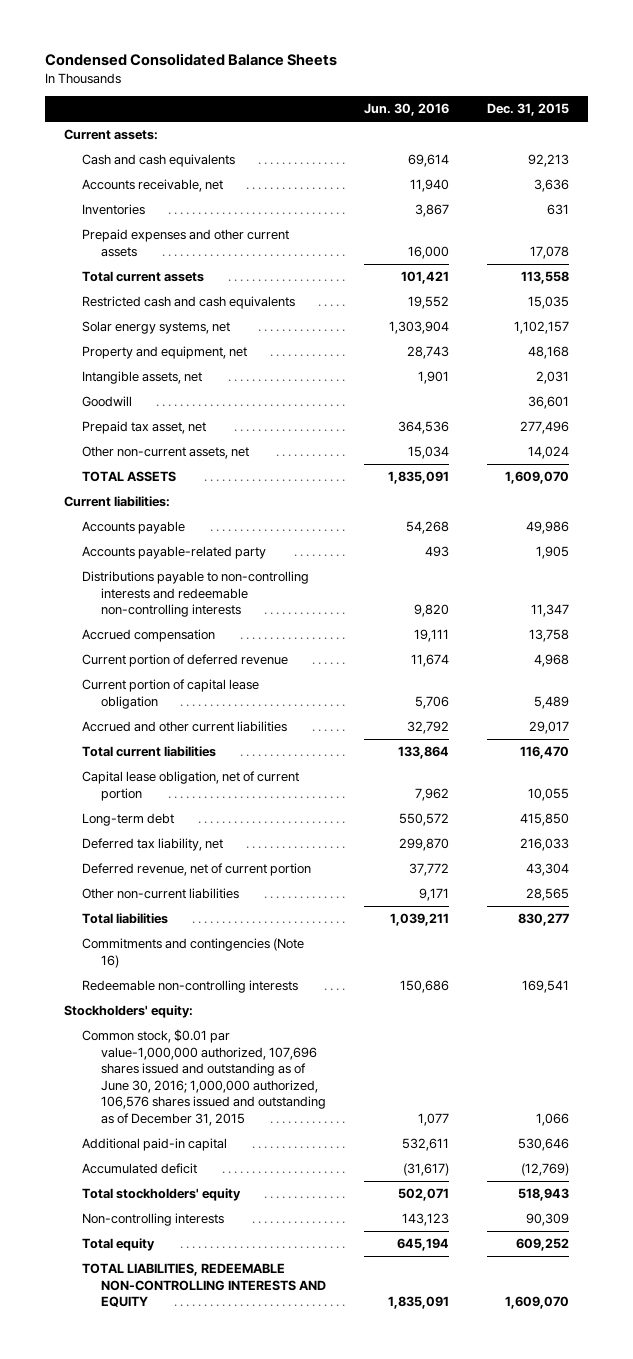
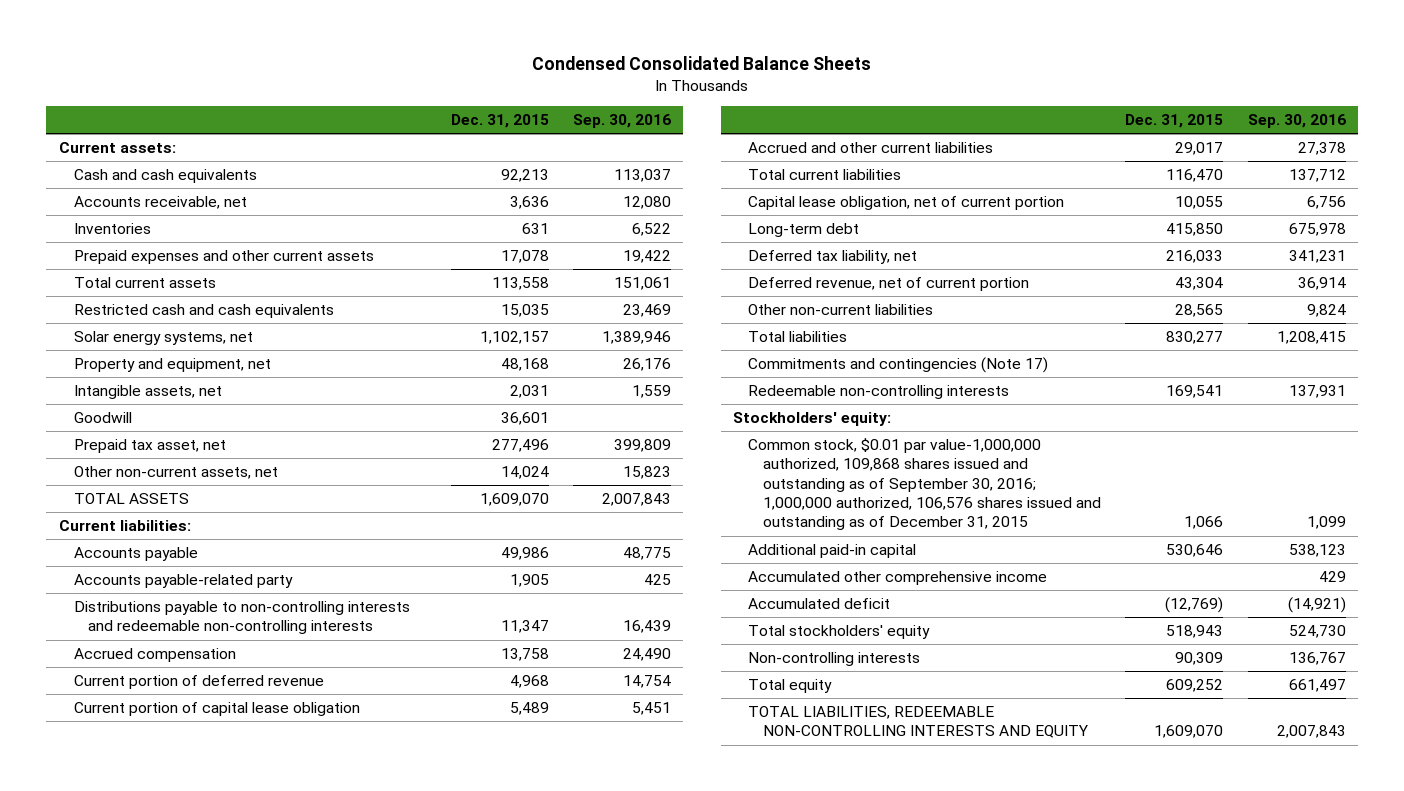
[364,103,450,117] Jun. 30, 2016 -> none
none -> [572,114,671,129] Sep. 30, 2016
[82,938,305,968] Commitments and contingencies (Note 16) -> [748,357,1049,374] Commitments and contingencies (Note 17)
[82,1029,327,1126] Common stock, $0.01 par value-1,000,000 authorized, 107,696 shares issued and outstanding as of June 30, 2016; 1,000,000 authorized, 106,576 shares issued and outstanding as of December 31, 2015 -> [748,438,1102,531] Common stock, $0.01 par value-1,000,000 authorized, 109,868 shares issued and outstanding as of September 30, 2016; 1,000,000 authorized, 106,576 shares issued and outstanding as of December 31, 2015
none -> [748,571,1048,586] Accumulated other comprehensive income

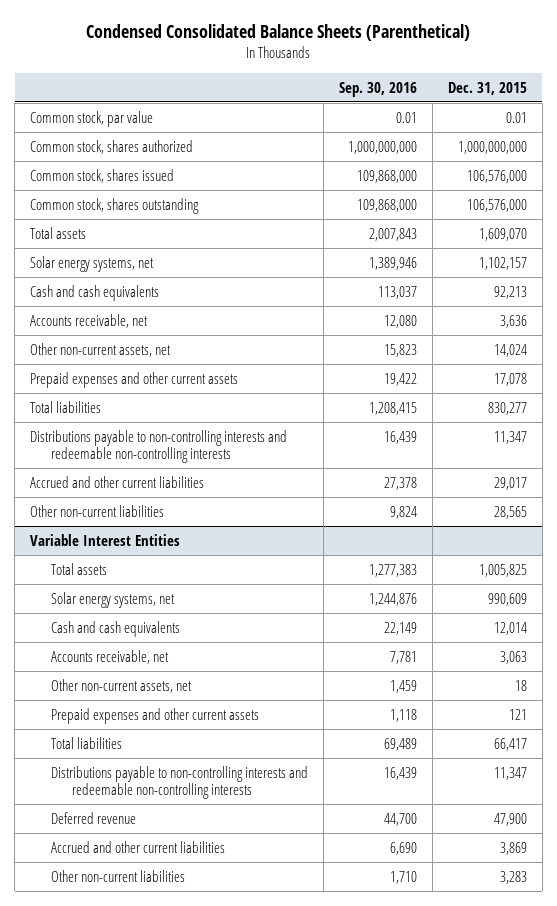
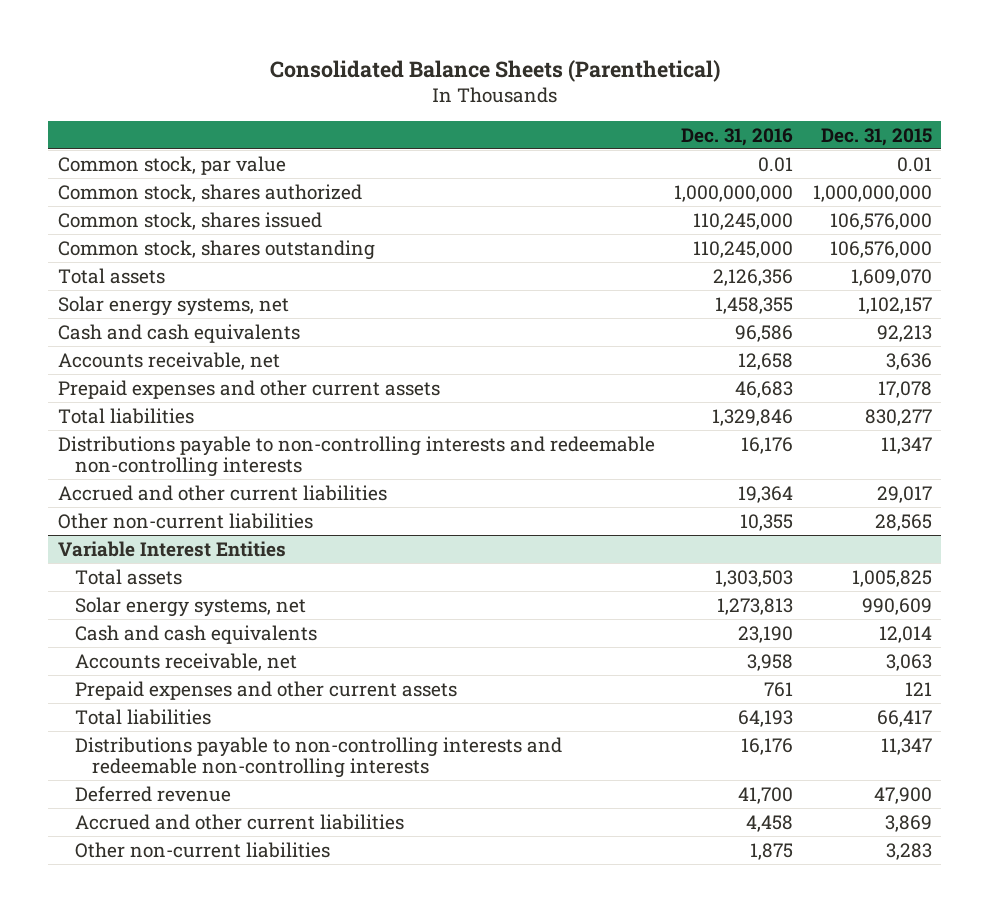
[86,24,471,42] Condensed Consolidated Balance Sheets (Parenthetical) -> [269,60,720,83] Consolidated Balance Sheets (Parenthetical)
[338,81,417,97] Sep. 30, 2016 -> none
none -> [681,127,794,146] Dec. 31, 2016
[30,342,172,357] Other non-current assets, net -> none
[50,678,192,693] Other non-current assets, net -> none

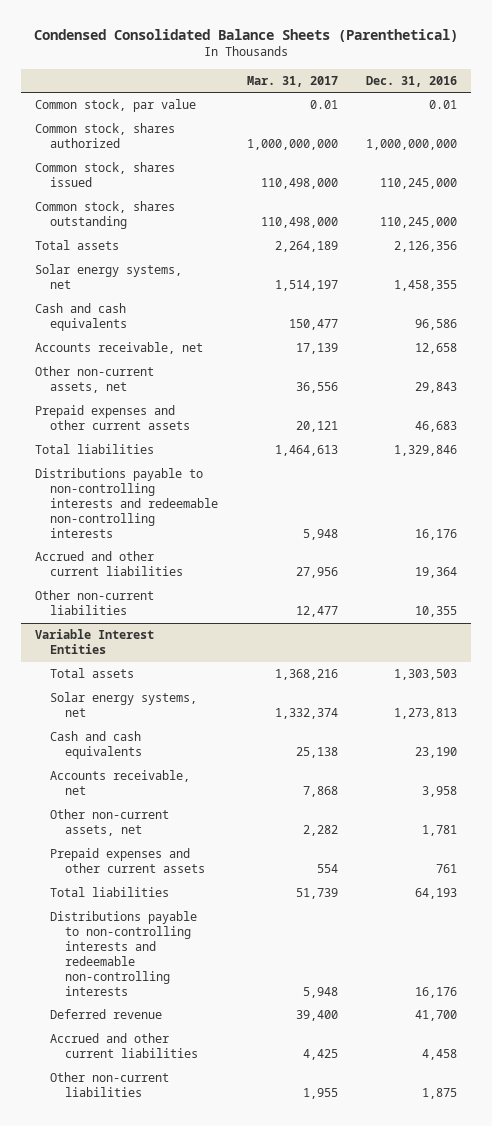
[269,60,720,83] Consolidated Balance Sheets (Parenthetical) -> [34,29,459,43] Condensed Consolidated Balance Sheets (Parenthetical)
[820,127,932,146] Dec. 31, 2015 -> none
none -> [246,75,338,87] Mar. 31, 2017
none -> [35,366,155,394] Other non-current assets, net
none -> [50,809,170,837] Other non-current assets, net

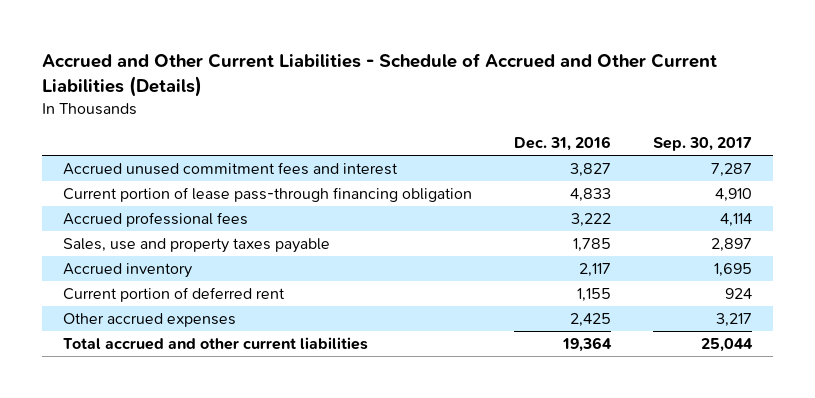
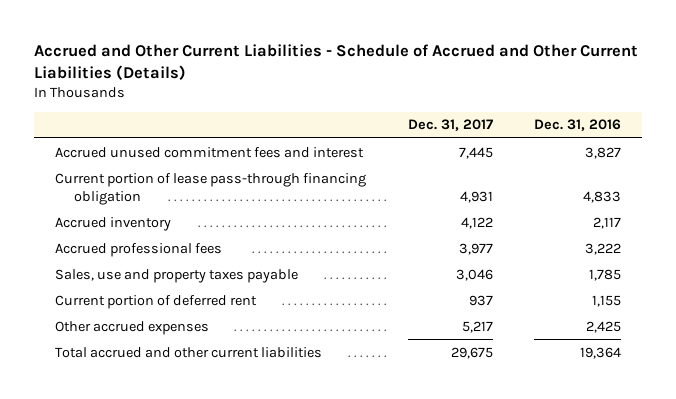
[652,137,752,152] Sep. 30, 2017 -> none
none -> [407,119,493,132] Dec. 31, 2017
[62,262,192,278] Accrued inventory -> [54,216,171,231] Accrued inventory

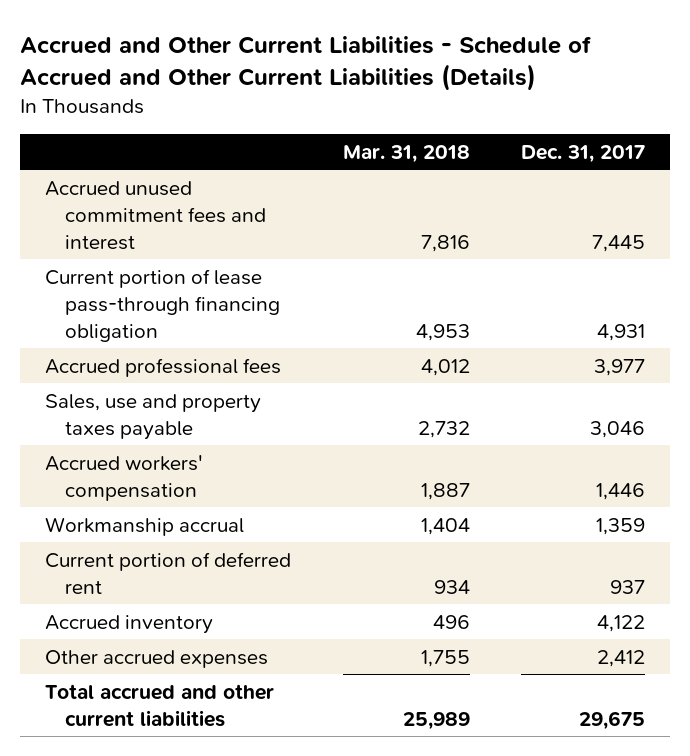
[534,119,622,132] Dec. 31, 2016 -> none
none -> [342,144,470,163] Mar. 31, 2018
none -> [45,454,204,501] Accrued workers' compensation
none -> [45,516,245,536] Workmanship accrual
[54,216,171,231] Accrued inventory -> [45,614,214,634] Accrued inventory
[461,320,493,333] 5,217 -> [596,649,645,667] 2,412

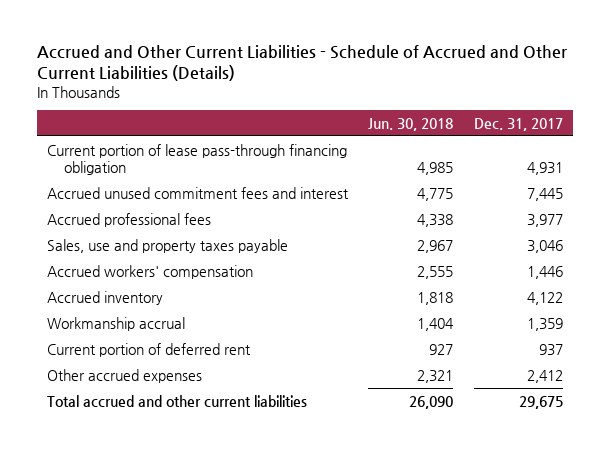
[342,144,470,163] Mar. 31, 2018 -> none
none -> [368,117,454,131] Jun. 30, 2018
[45,180,266,250] Accrued unused commitment fees and interest -> [46,186,349,199] Accrued unused commitment fees and interest
[45,614,214,634] Accrued inventory -> [46,290,163,305] Accrued inventory

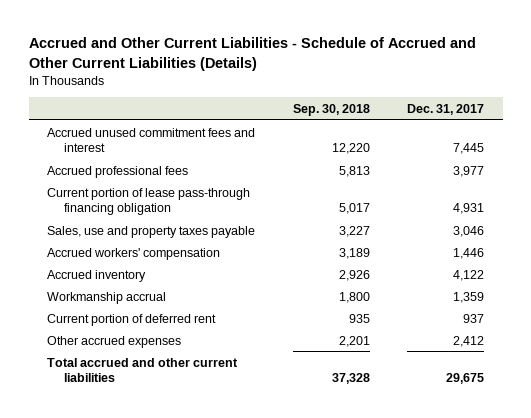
[368,117,454,131] Jun. 30, 2018 -> none
none -> [292,103,370,116] Sep. 30, 2018
[46,143,347,175] Current portion of lease pass-through financing obligation -> [47,187,251,215] Current portion of lease pass-through financing obligation

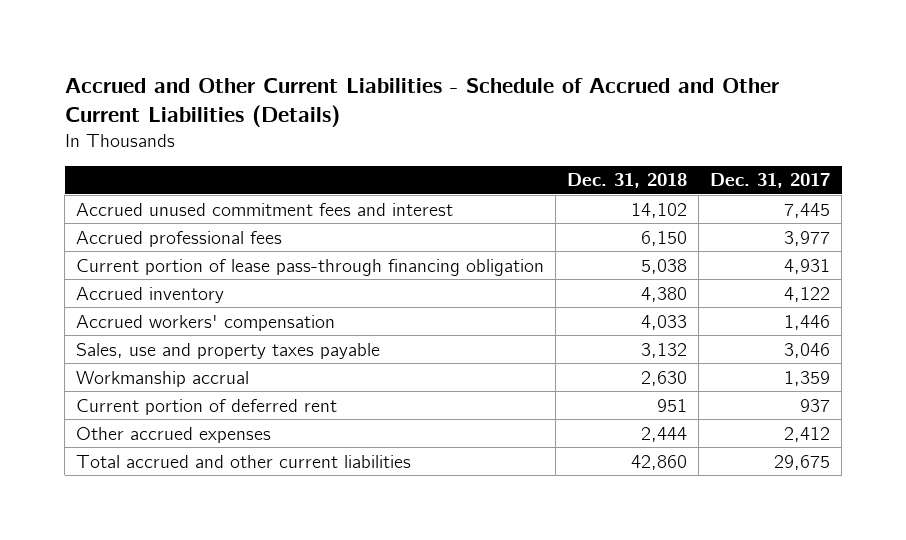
[292,103,370,116] Sep. 30, 2018 -> none
none -> [567,173,688,189] Dec. 31, 2018
[47,247,221,260] Accrued workers' compensation -> [76,314,336,331] Accrued workers' compensation
[47,225,256,238] Sales, use and property taxes payable -> [76,342,381,359] Sales, use and property taxes payable

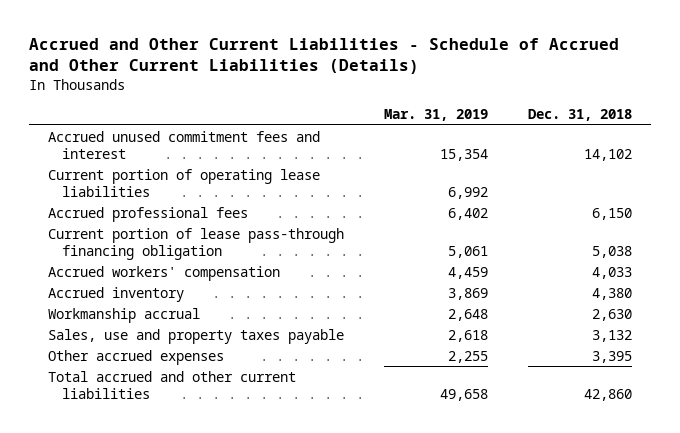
[710,173,831,189] Dec. 31, 2017 -> none
none -> [383,109,488,122] Mar. 31, 2019
none -> [48,168,321,197] Current portion of operating lease liabilities
[76,286,225,303] Accrued inventory -> [48,286,185,302] Accrued inventory
[76,398,338,415] Current portion of deferred rent -> none
[76,342,381,359] Sales, use and property taxes payable -> [48,328,345,344] Sales, use and property taxes payable
[641,426,688,442] 2,444 -> [591,350,632,363] 3,395

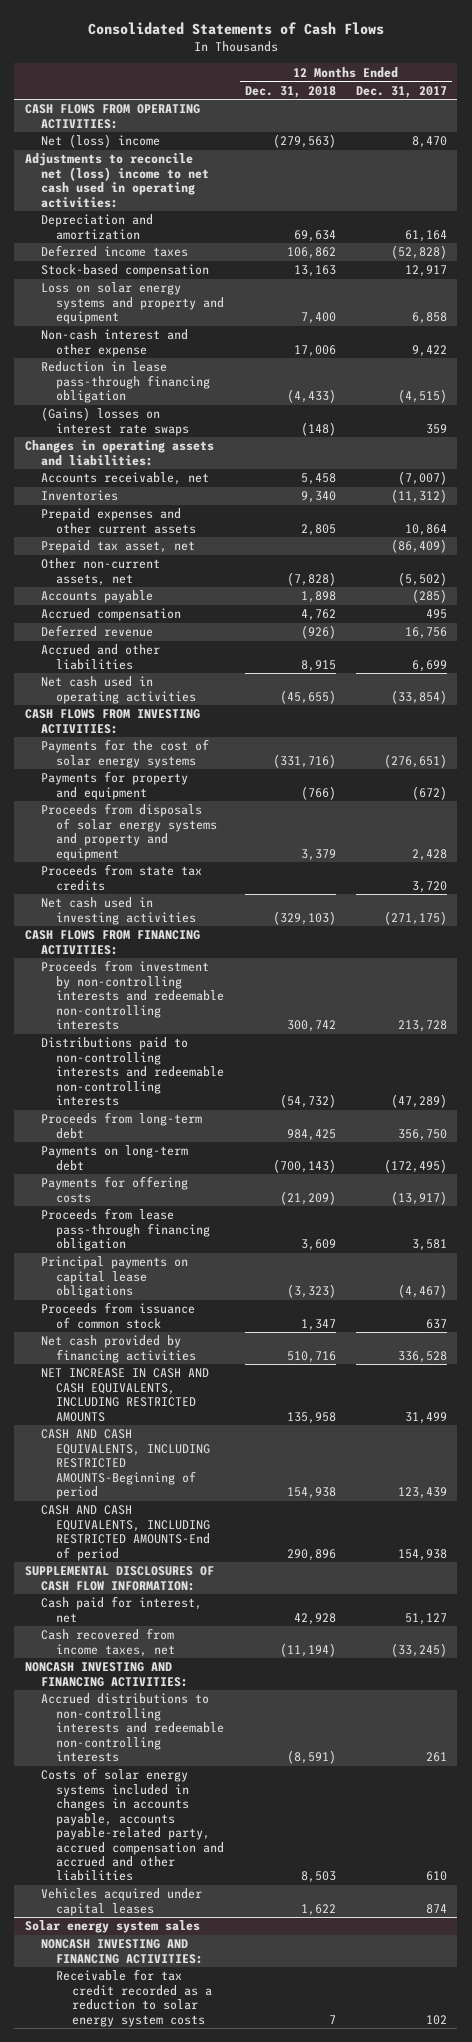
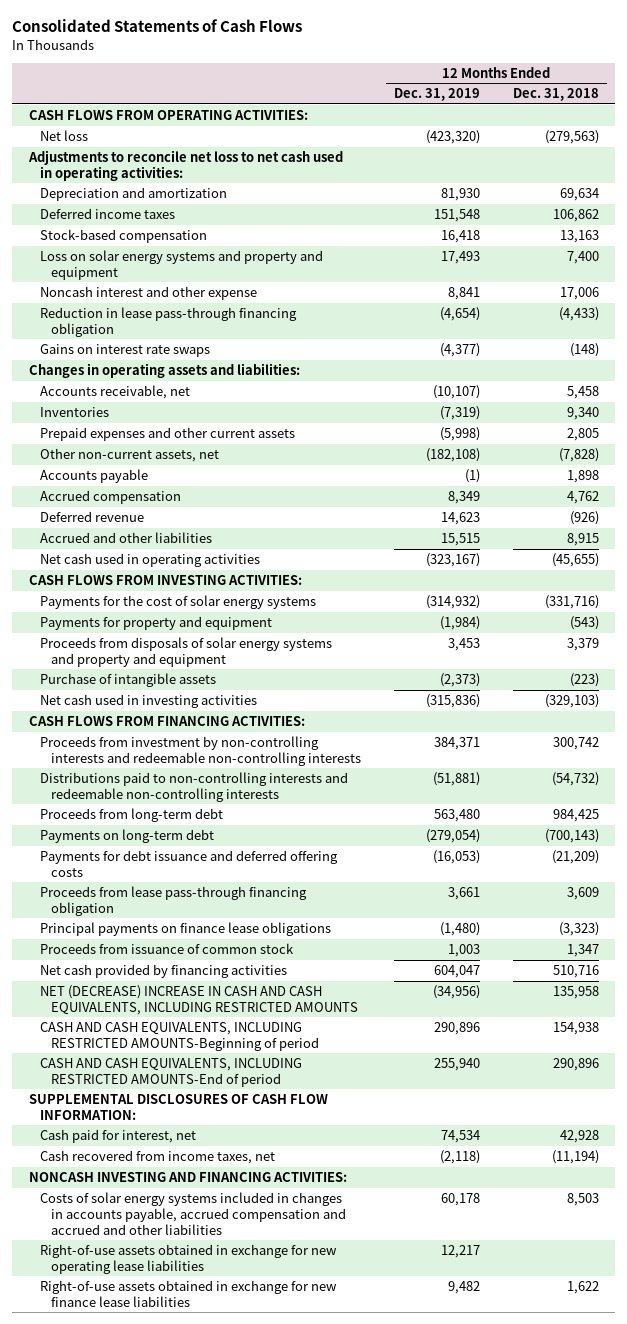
[355,85,447,98] Dec. 31, 2017 -> none
none -> [394,88,481,102] Dec. 31, 2019
[40,134,160,149] Net (loss) income -> [39,129,88,141] Net loss
[24,153,209,208] Adjustments to reconcile net (loss) income to net cash used in operating activities: -> [27,149,343,181] Adjustments to reconcile net loss to net cash used in operating activities:
[40,329,188,357] Non-cash interest and other expense -> [39,285,257,300] Noncash interest and other expense
[40,407,190,436] (Gains) losses on interest rate swaps -> [39,343,210,357] Gains on interest rate swaps
[40,540,195,554] Prepaid tax asset, net -> none
[300,785,336,800] (766) -> [569,615,599,630] (543)
[40,864,202,891] Proceeds from state tax credits -> none
none -> [39,672,216,687] Purchase of intangible assets
[40,1176,188,1203] Payments for offering costs -> [39,849,338,877] Payments for debt issuance and deferred offering costs
[40,1256,188,1299] Principal payments on capital lease obligations -> [39,921,331,936] Principal payments on finance lease obligations
[40,1368,209,1422] NET INCREASE IN CASH AND CASH EQUIVALENTS, INCLUDING RESTRICTED AMOUNTS -> [39,984,359,1015] NET (DECREASE) INCREASE IN CASH AND CASH EQUIVALENTS, INCLUDING RESTRICTED AMOUNTS
[40,1693,225,1763] Accrued distributions to non-controlling interests and redeemable non-controlling interests -> none
[24,1920,200,1934] Solar energy system sales -> none
[40,1939,204,1964] NONCASH INVESTING AND FINANCING ACTIVITIES: -> none
[56,1969,213,2027] Receivable for tax credit recorded as a reduction to solar energy system costs -> none
[40,1768,225,1882] Costs of solar energy systems included in changes in accounts payable, accounts payable-related party, accrued compensation and accrued and other liabilities -> [39,1191,347,1235] Costs of solar energy systems included in changes in accounts payable, accrued compensation and accrued and other liabilities
none -> [39,1243,337,1274] Right-of-use assets obtained in exchange for new operating lease liabilities
[40,1888,202,1916] Vehicles acquired under capital leases -> [39,1279,337,1307] Right-of-use assets obtained in exchange for new finance lease liabilities

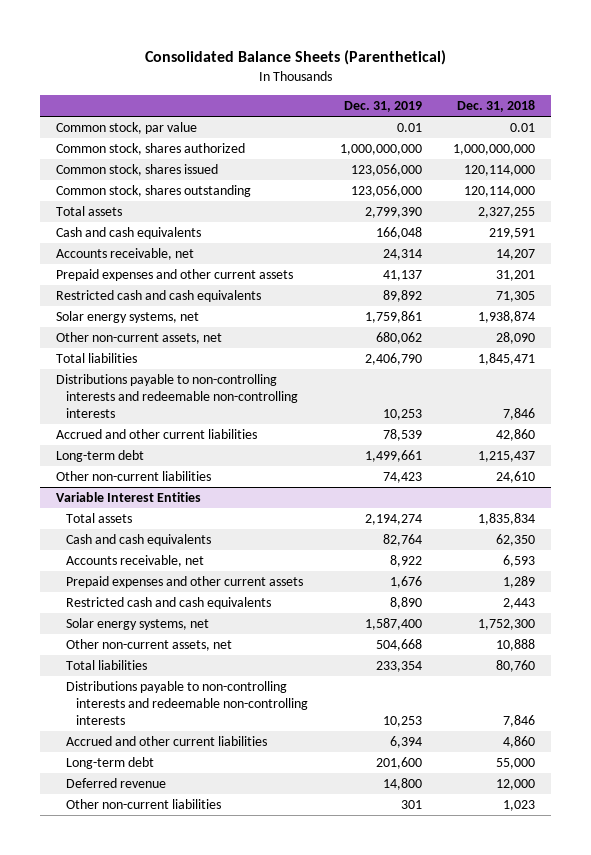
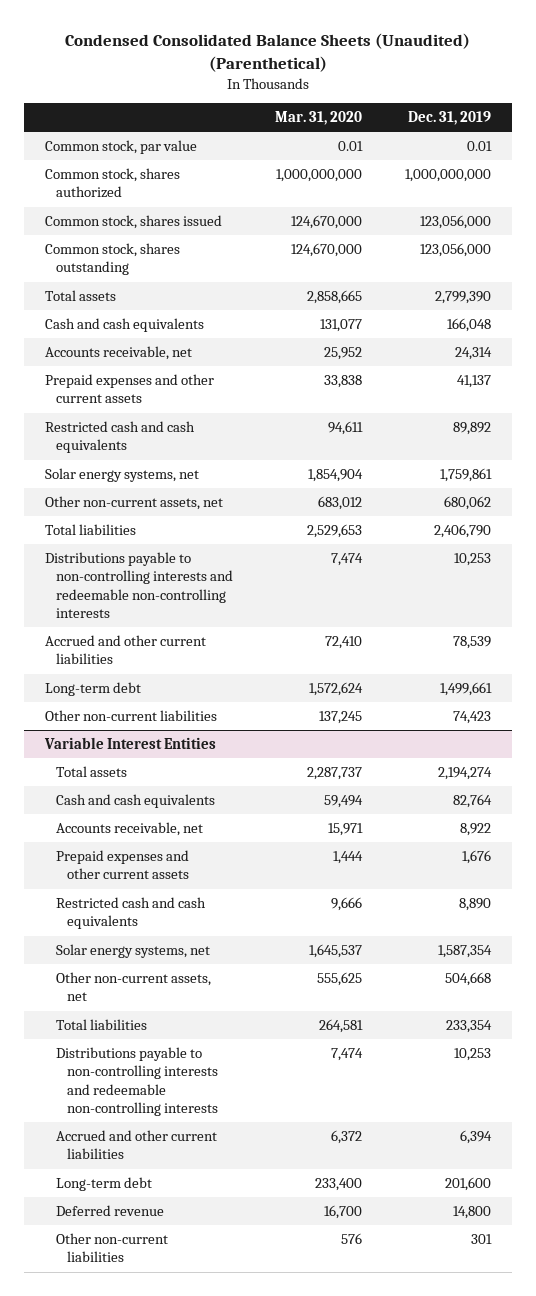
[144,49,446,65] Consolidated Balance Sheets (Parenthetical) -> [64,33,470,72] Condensed Consolidated Balance Sheets (Unaudited) (Parenthetical)
[457,100,536,113] Dec. 31, 2018 -> none
none -> [275,111,363,126] Mar. 31, 2020
[364,618,422,631] 1,587,400 -> [437,945,492,959] 1,587,354

